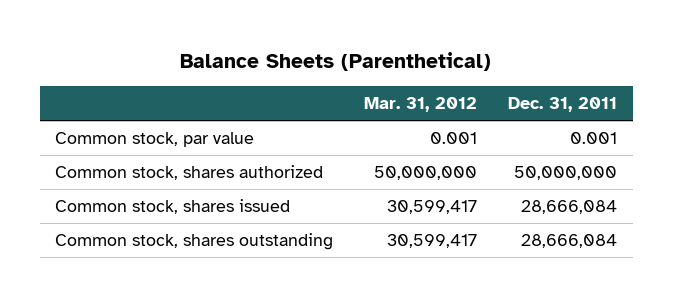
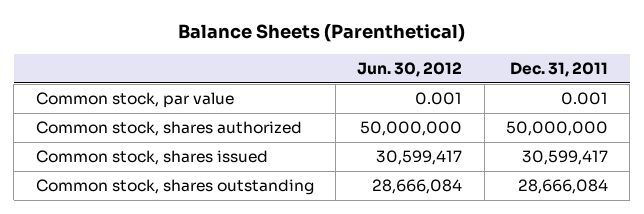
[364,97,478,113] Mar. 31, 2012 -> none
none -> [357,62,463,78] Jun. 30, 2012
[521,200,618,215] 28,666,084 -> [521,150,608,166] 30,599,417

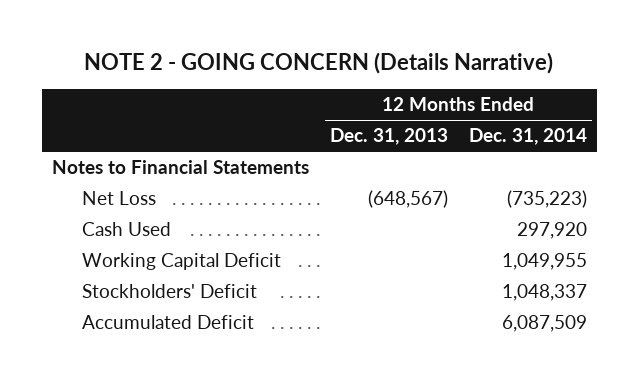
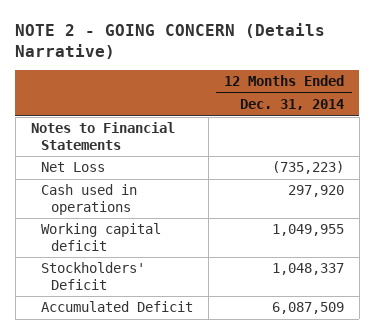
[329,128,448,146] Dec. 31, 2013 -> none
[81,222,171,237] Cash Used -> [40,184,137,215] Cash used in operations
[81,253,281,271] Working Capital Deficit -> [40,223,161,251] Working capital deficit

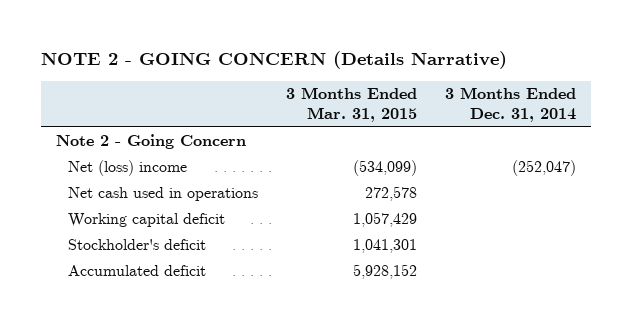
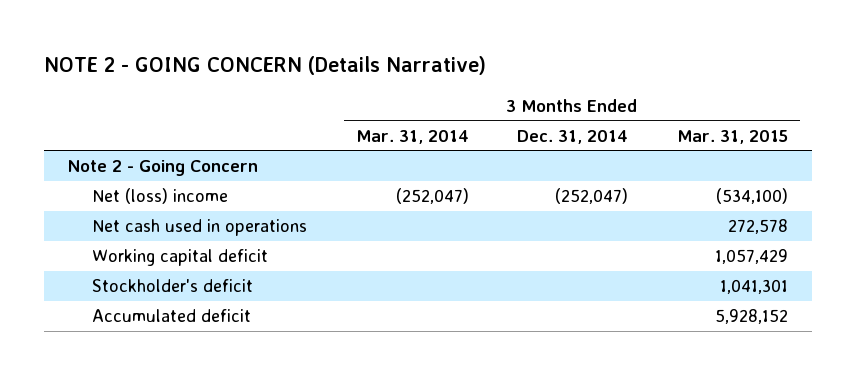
none -> [355,129,469,144] Mar. 31, 2014
[353,160,418,177] (534,099) -> [716,188,789,205] (534,100)

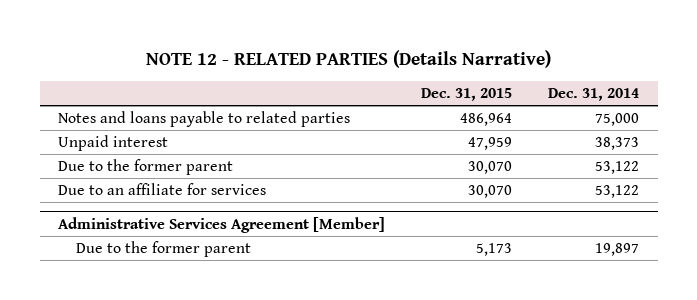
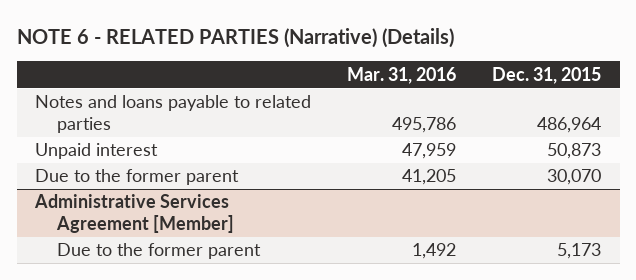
[145,50,551,69] NOTE 12 - RELATED PARTIES (Details Narrative) -> [16,27,454,48] NOTE 6 - RELATED PARTIES (Narrative) (Details)
[548,88,640,102] Dec. 31, 2014 -> none
none -> [347,66,457,84] Mar. 31, 2016
[468,137,513,151] 47,959 -> [547,143,602,160] 50,873
[58,183,267,196] Due to an affiliate for services -> none

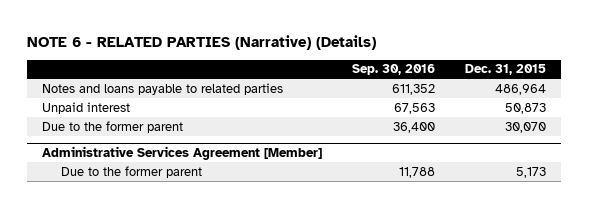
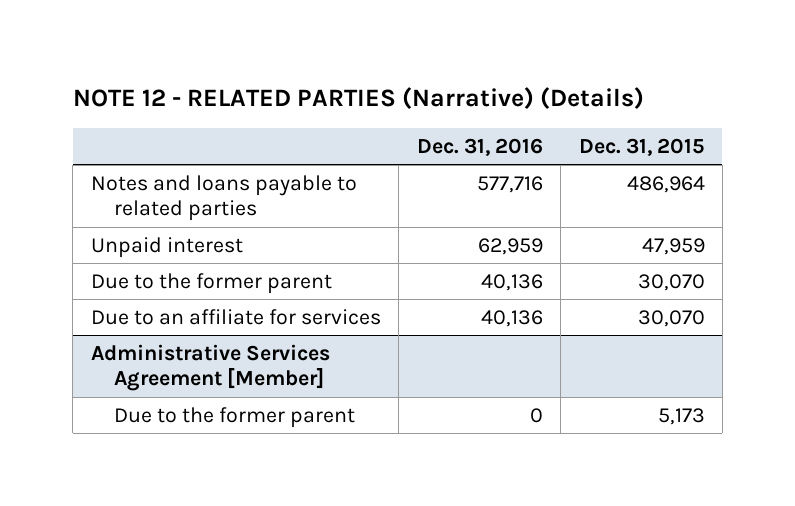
[27,34,377,50] NOTE 6 - RELATED PARTIES (Narrative) (Details) -> [72,87,644,110] NOTE 12 - RELATED PARTIES (Narrative) (Details)
[352,64,436,76] Sep. 30, 2016 -> none
none -> [416,138,543,157] Dec. 31, 2016
[505,102,547,114] 50,873 -> [641,237,705,255] 47,959
none -> [90,308,381,325] Due to an affiliate for services

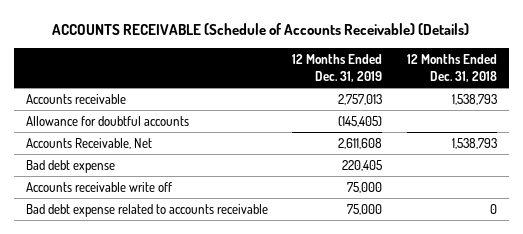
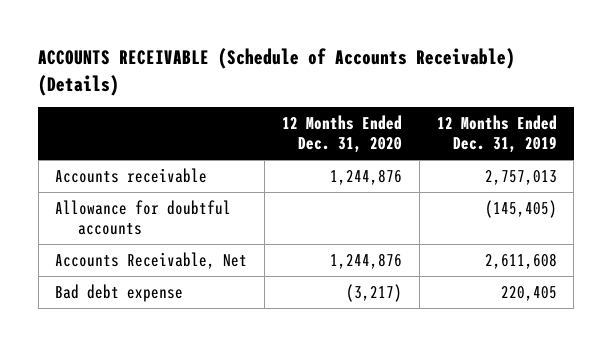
[406,54,497,82] 12 Months Ended Dec. 31, 2018 -> none
none -> [281,115,402,154] 12 Months Ended Dec. 31, 2020
[26,181,173,192] Accounts receivable write off -> none
[26,203,269,217] Bad debt expense related to accounts receivable -> none

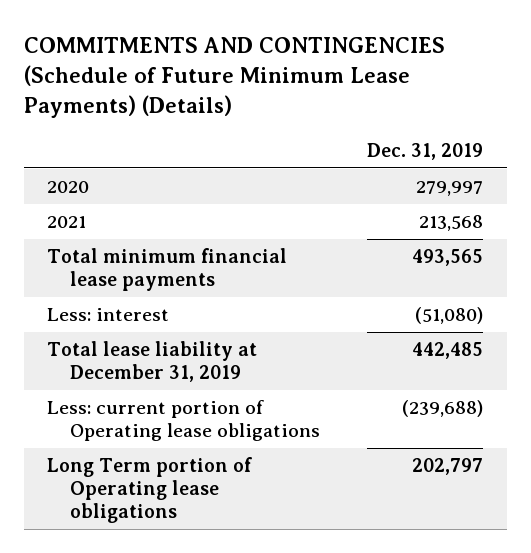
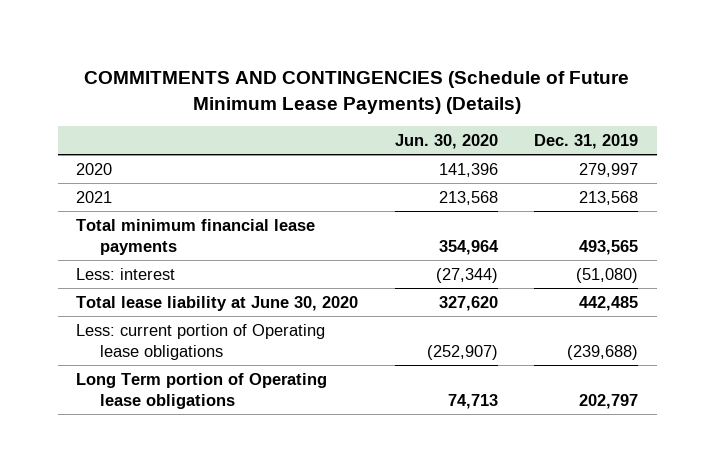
none -> [394,133,498,149] Jun. 30, 2020
[47,341,258,383] Total lease liability at December 31, 2019 -> [76,295,359,311] Total lease liability at June 30, 2020

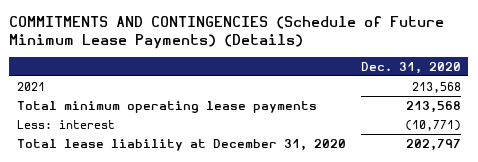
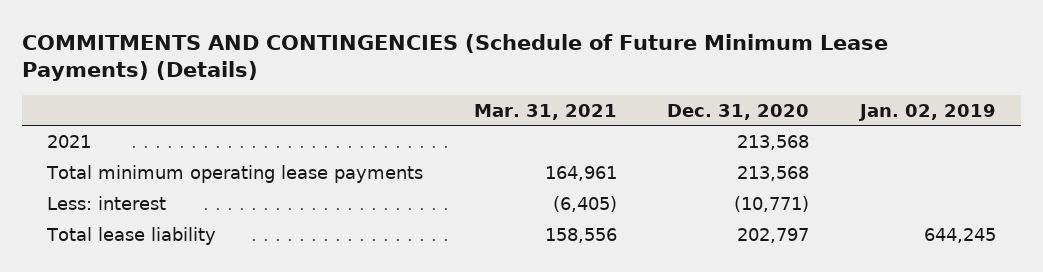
none -> [473,103,617,120] Mar. 31, 2021
none -> [857,103,996,121] Jan. 02, 2019
[16,138,346,151] Total lease liability at December 31, 2020 -> [46,226,217,245] Total lease liability

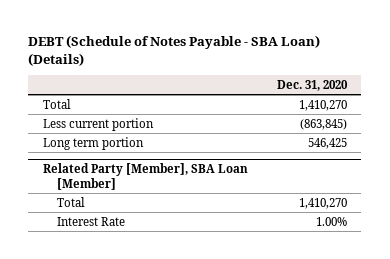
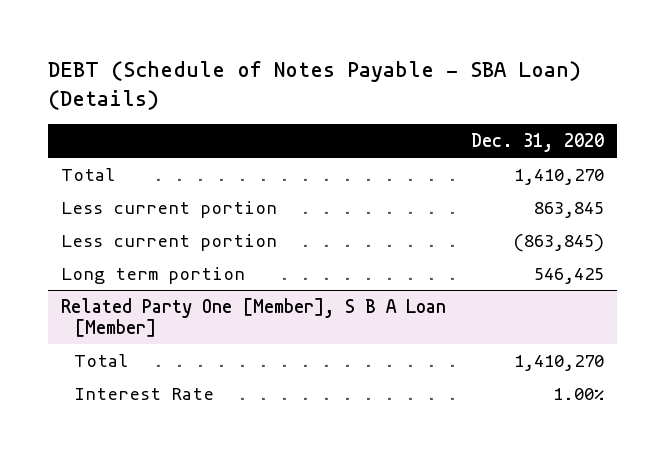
none -> [60,200,277,218] Less current portion
[42,162,248,190] Related Party [Member], SBA Loan [Member] -> none
none -> [60,297,446,338] Related Party One [Member], S B A Loan [Member]

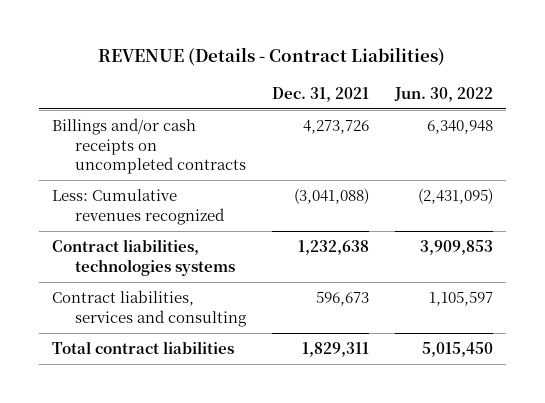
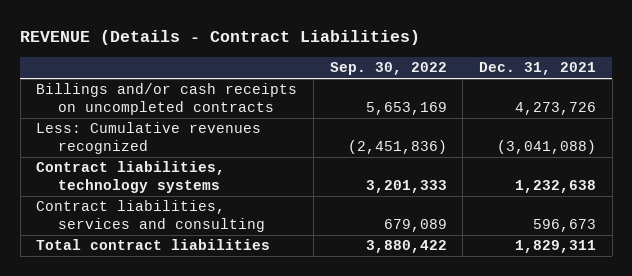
[393,86,493,102] Jun. 30, 2022 -> none
none -> [329,62,447,76] Sep. 30, 2022
[51,239,236,276] Contract liabilities, technologies systems -> [36,161,226,193] Contract liabilities, technology systems

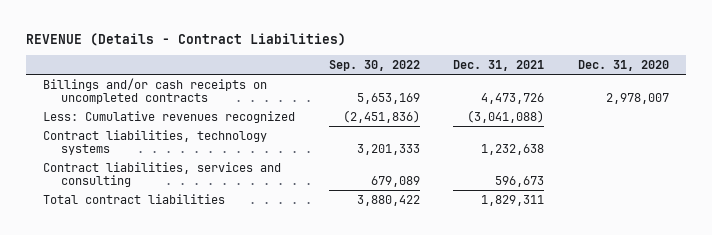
none -> [578,60,670,72] Dec. 31, 2020
[514,101,596,115] 4,273,726 -> [481,93,545,105] 4,473,726

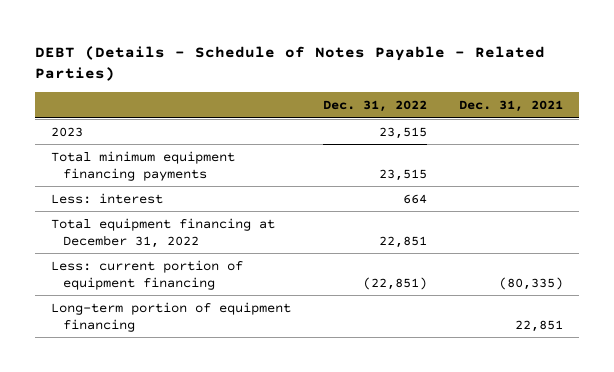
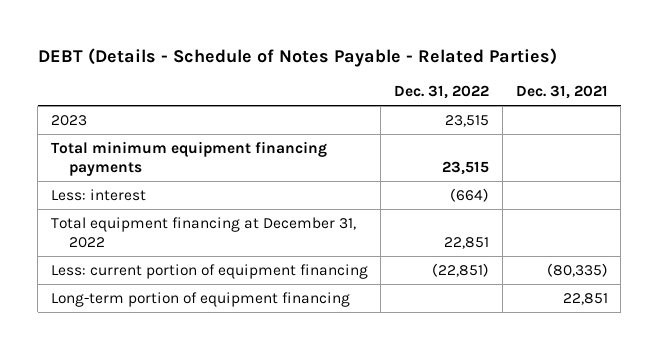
[403,193,428,204] 664 -> [450,187,490,202] (664)

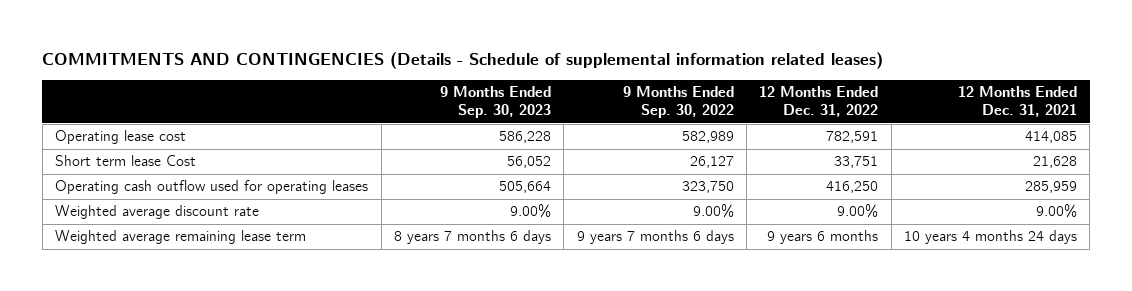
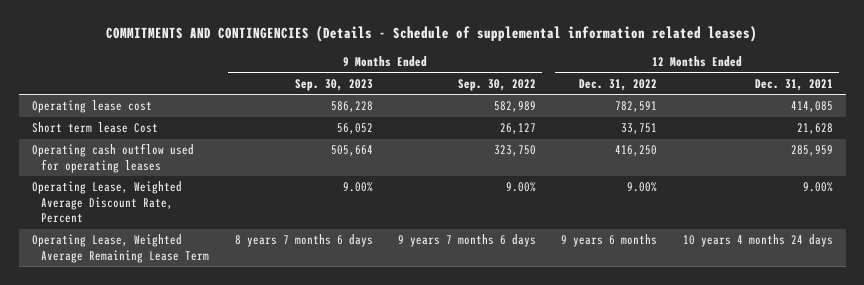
[55,205,260,220] Weighted average discount rate -> [31,181,182,223] Operating Lease, Weighted Average Discount Rate, Percent
[55,230,307,245] Weighted average remaining lease term -> [31,234,210,263] Operating Lease, Weighted Average Remaining Lease Term

